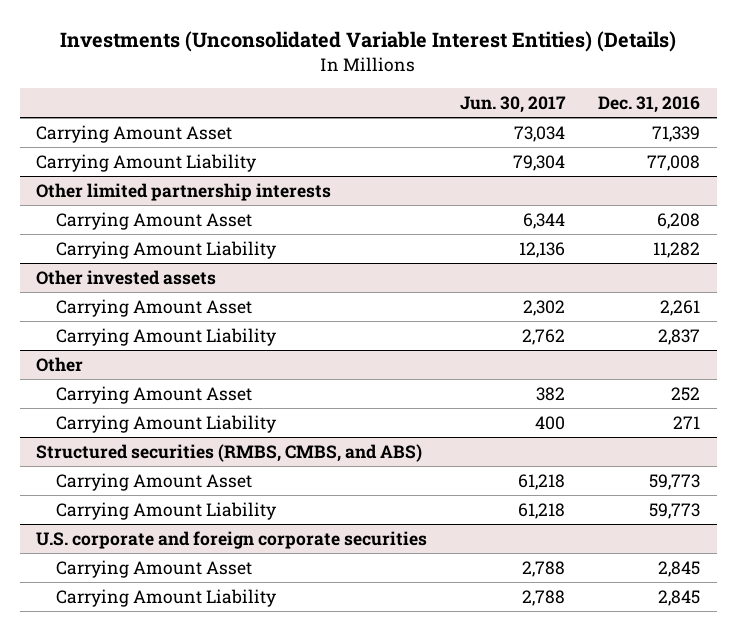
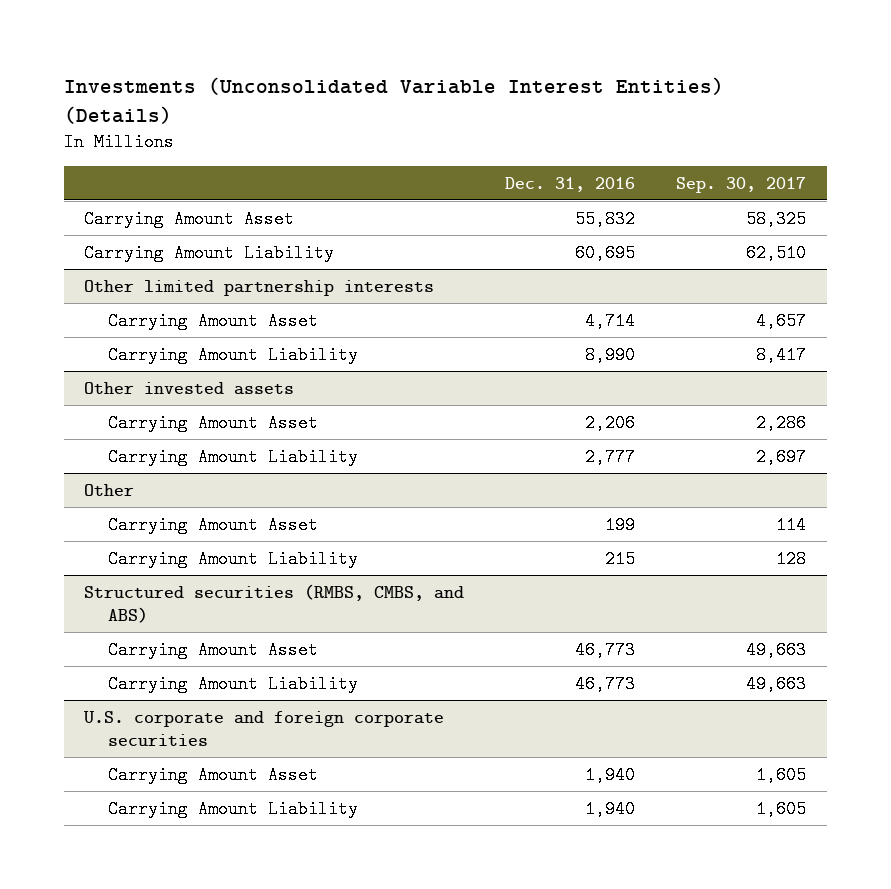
[460,96,567,114] Jun. 30, 2017 -> none
none -> [676,176,807,193] Sep. 30, 2017
[652,125,701,142] 71,339 -> [575,209,636,228] 55,832
[647,154,701,171] 77,008 -> [575,243,636,262] 60,695
[657,212,701,229] 6,208 -> [585,311,636,330] 4,714
[653,241,701,258] 11,282 -> [585,345,636,364] 8,990
[660,299,701,316] 2,261 -> [585,413,636,432] 2,206
[658,328,701,345] 2,837 -> [585,447,636,466] 2,777
[671,386,701,401] 252 -> [605,515,636,534] 199
[673,415,701,429] 271 -> [605,549,636,568] 215
[649,473,701,490] 59,773 -> [575,640,636,659] 46,773
[649,502,701,519] 59,773 -> [575,674,636,693] 46,773
[658,560,701,577] 2,845 -> [585,765,636,784] 1,940
[658,589,701,606] 2,845 -> [585,799,636,818] 1,940

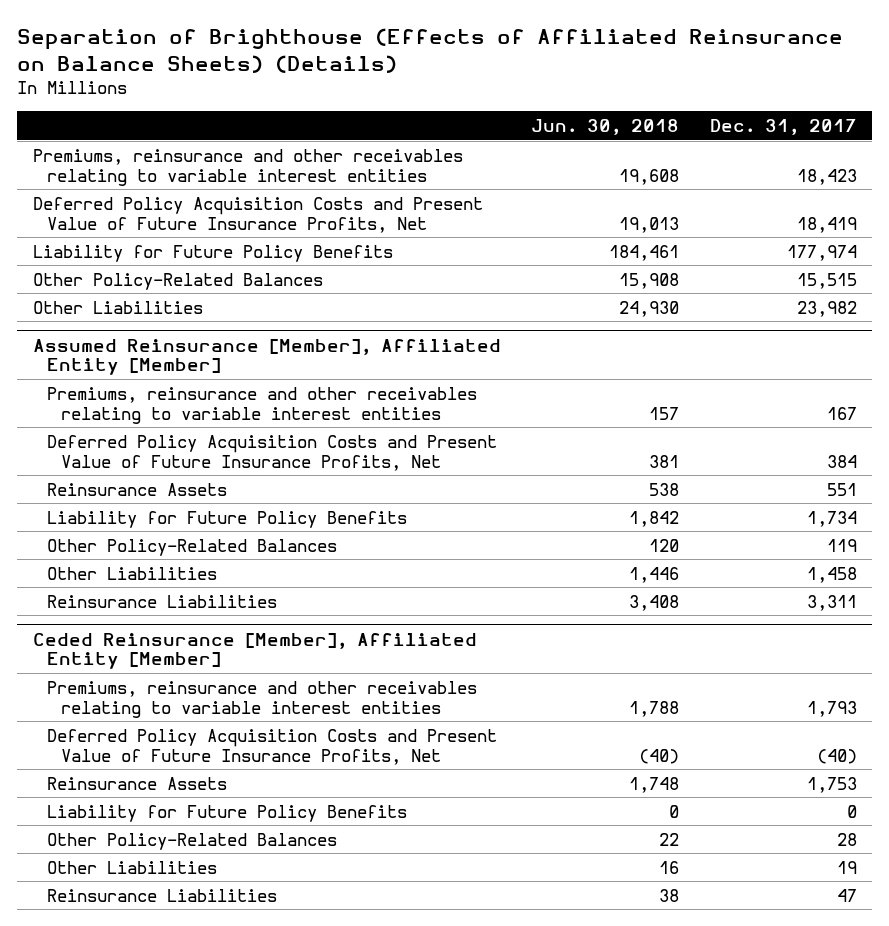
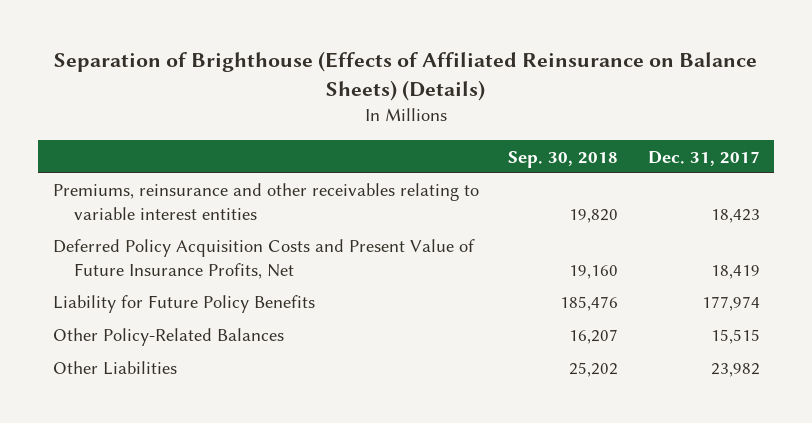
[531,118,680,135] Jun. 30, 2018 -> none
none -> [508,150,619,168] Sep. 30, 2018
[32,338,501,376] Assumed Reinsurance [Member], Affiliated Entity [Member] -> none
[46,386,477,424] Premiums, reinsurance and other receivables relating to variable interest entities -> none
[46,434,497,471] Deferred Policy Acquisition Costs and Present Value of Future Insurance Profits, Net -> none
[46,482,227,496] Reinsurance Assets -> none
[46,510,407,528] Liability for Future Policy Benefits -> none
[46,538,337,556] Other Policy-Related Balances -> none
[46,566,217,580] Other Liabilities -> none
[46,594,277,608] Reinsurance Liabilities -> none
[32,632,477,670] Ceded Reinsurance [Member], Affiliated Entity [Member] -> none
[46,680,477,718] Premiums, reinsurance and other receivables relating to variable interest entities -> none
[46,728,497,765] Deferred Policy Acquisition Costs and Present Value of Future Insurance Profits, Net -> none
[46,776,227,790] Reinsurance Assets -> none
[46,804,407,822] Liability for Future Policy Benefits -> none
[46,832,337,850] Other Policy-Related Balances -> none
[46,860,217,874] Other Liabilities -> none
[46,888,277,902] Reinsurance Liabilities -> none

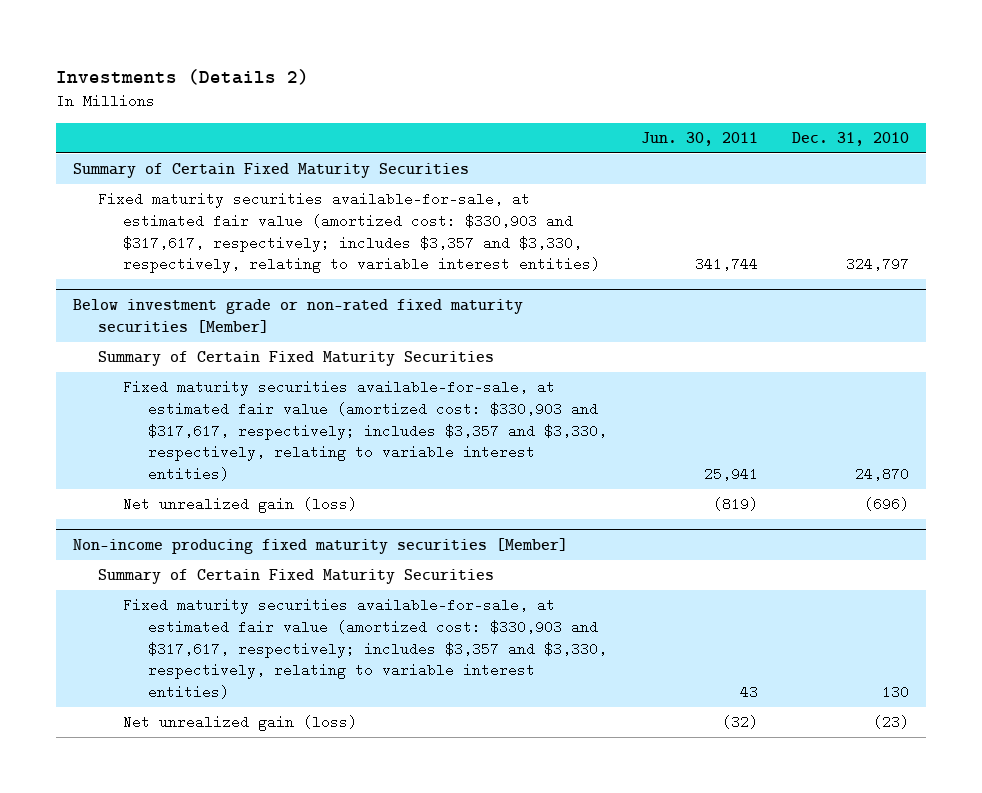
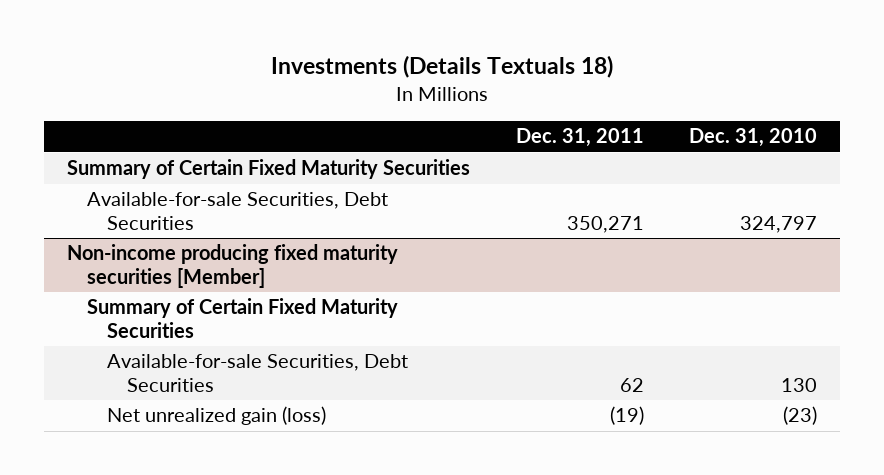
[56,68,310,85] Investments (Details 2) -> [271,55,614,79] Investments (Details Textuals 18)
[640,131,758,146] Jun. 30, 2011 -> none
none -> [515,128,644,148] Dec. 31, 2011
[73,299,524,333] Below investment grade or non-rated fixed maturity securities [Member] -> none
[98,351,495,367] Summary of Certain Fixed Maturity Securities -> none
[123,380,608,481] Fixed maturity securities available-for-sale, at estimated fair value (amortized cost: $330,903 and $317,617, respectively; includes $3,357 and $3,330, respectively, relating to variable interest entities) -> none
[123,497,358,514] Net unrealized gain (loss) -> none
[98,192,601,274] Fixed maturity securities available-for-sale, at estimated fair value (amortized cost: $330,903 and $317,617, respectively; includes $3,357 and $3,330, respectively, relating to variable interest entities) -> [86,192,388,230] Available-for-sale Securities, Debt Securities
[123,598,608,699] Fixed maturity securities available-for-sale, at estimated fair value (amortized cost: $330,903 and $317,617, respectively; includes $3,357 and $3,330, respectively, relating to variable interest entities) -> [107,354,409,392] Available-for-sale Securities, Debt Securities

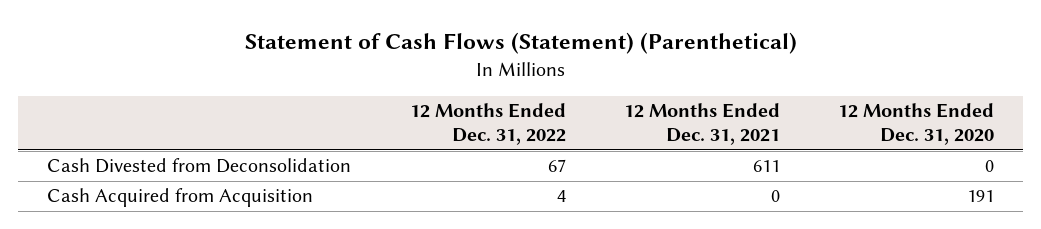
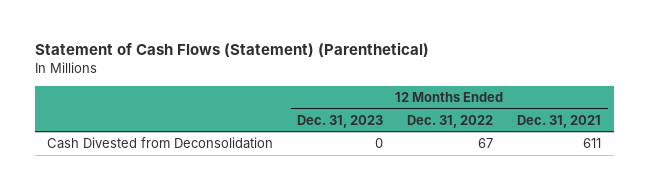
[837,103,994,146] 12 Months Ended Dec. 31, 2020 -> none
none -> [296,114,383,128] Dec. 31, 2023
[47,188,314,208] Cash Acquired from Acquisition -> none

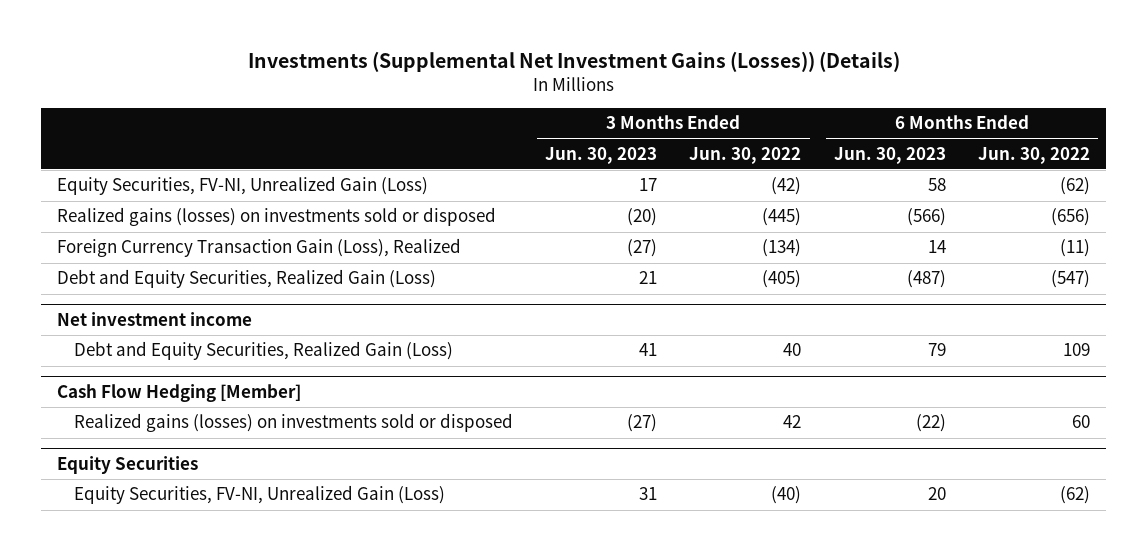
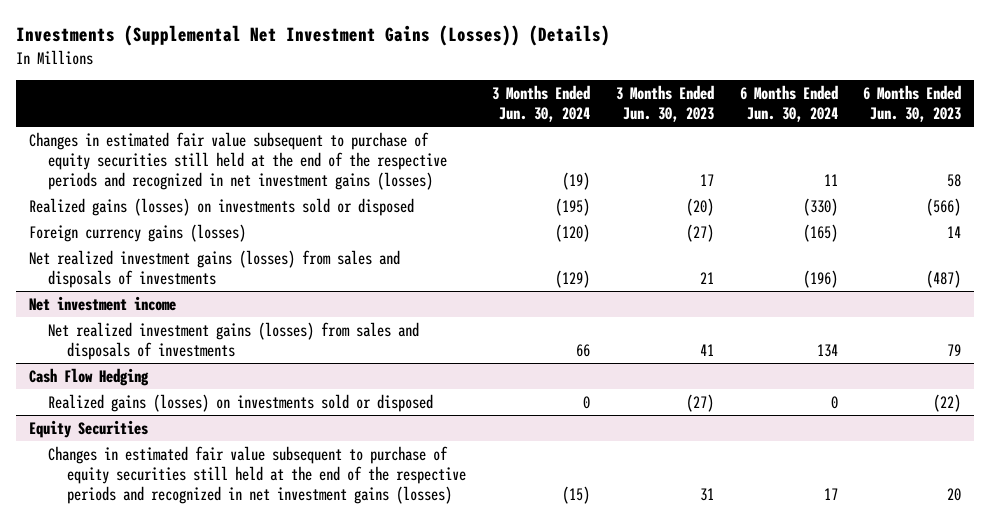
[689,146,802,164] Jun. 30, 2022 -> none
[977,146,1090,164] Jun. 30, 2022 -> none
none -> [491,84,590,123] 3 Months Ended Jun. 30, 2024
none -> [739,84,838,123] 6 Months Ended Jun. 30, 2024
[57,176,429,196] Equity Securities, FV-NI, Unrealized Gain (Loss) -> [28,131,447,191] Changes in estimated fair value subsequent to purchase of equity securities still held at the end of the respective periods and recognized in net investment gains (losses)
[57,238,462,258] Foreign Currency Transaction Gain (Loss), Realized -> [28,223,246,242] Foreign currency gains (losses)
[57,269,437,289] Debt and Equity Securities, Realized Gain (Loss) -> [28,249,400,288] Net realized investment gains (losses) from sales and disposals of investments
[74,341,454,361] Debt and Equity Securities, Realized Gain (Loss) -> [47,321,419,360] Net realized investment gains (losses) from sales and disposals of investments
[57,383,302,402] Cash Flow Hedging [Member] -> [28,367,149,386] Cash Flow Hedging
[74,485,446,505] Equity Securities, FV-NI, Unrealized Gain (Loss) -> [47,445,467,505] Changes in estimated fair value subsequent to purchase of equity securities still held at the end of the respective periods and recognized in net investment gains (losses)

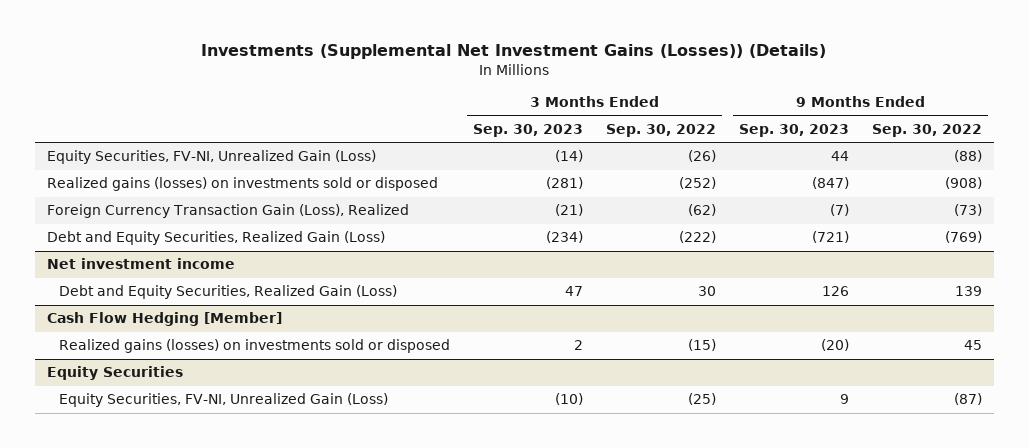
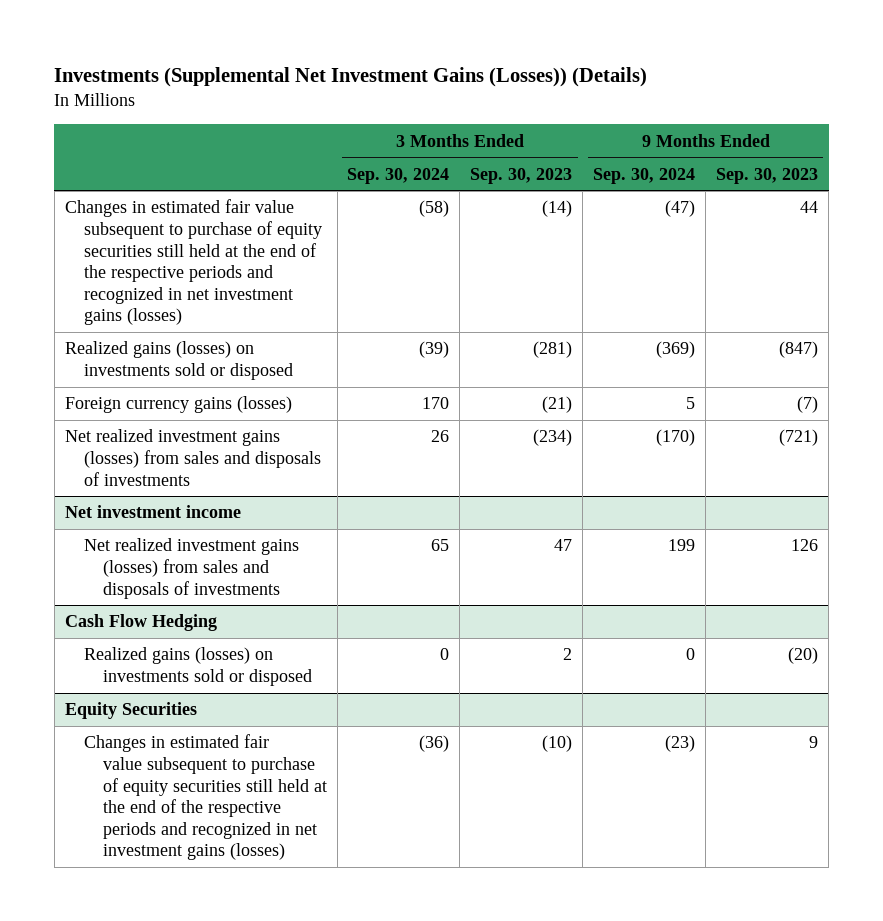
[606,123,717,137] Sep. 30, 2022 -> none
[872,123,983,137] Sep. 30, 2022 -> none
none -> [347,167,450,184] Sep. 30, 2024
none -> [593,167,696,184] Sep. 30, 2024
[46,150,376,165] Equity Securities, FV-NI, Unrealized Gain (Loss) -> [64,199,322,326] Changes in estimated fair value subsequent to purchase of equity securities still held at the end of the respective periods and recognized in net investment gains (losses)
[46,204,409,219] Foreign Currency Transaction Gain (Loss), Realized -> [64,396,292,414] Foreign currency gains (losses)
[46,231,385,246] Debt and Equity Securities, Realized Gain (Loss) -> [64,429,321,486] Net realized investment gains (losses) from sales and disposals of investments
[59,285,398,300] Debt and Equity Securities, Realized Gain (Loss) -> [83,538,299,599] Net realized investment gains (losses) from sales and disposals of investments
[46,312,282,327] Cash Flow Hedging [Member] -> [64,614,217,632] Cash Flow Hedging
[59,393,389,408] Equity Securities, FV-NI, Unrealized Gain (Loss) -> [83,734,327,861] Changes in estimated fair value subsequent to purchase of equity securities still held at the end of the respective periods and recognized in net investment gains (losses)

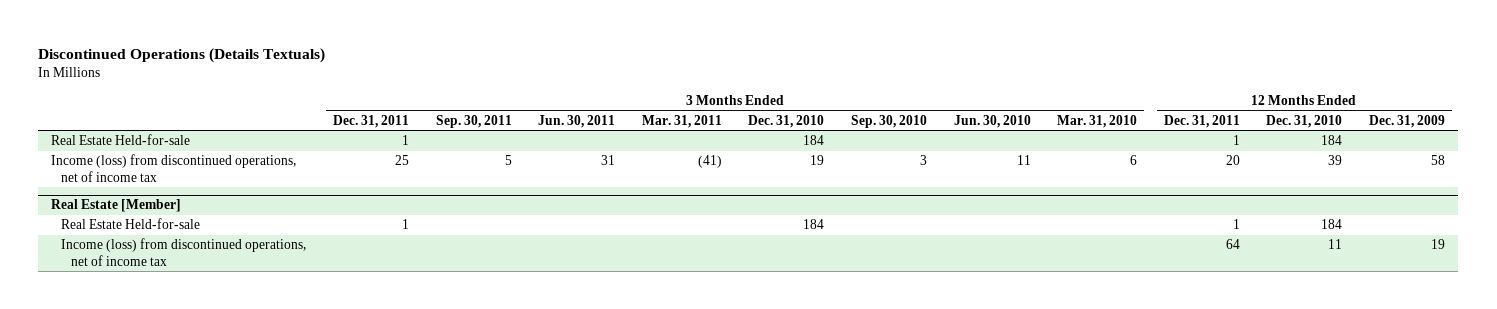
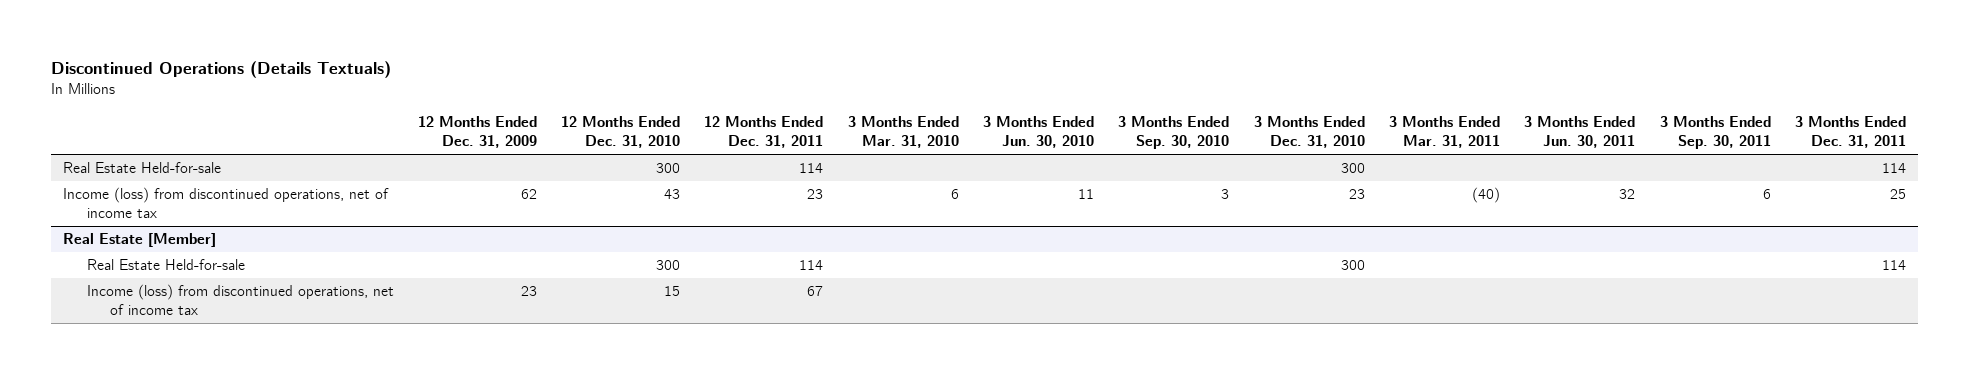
[401,135,409,146] 1 -> [1881,163,1906,174] 114
[803,135,825,146] 184 -> [1340,163,1365,174] 300
[1232,135,1240,146] 1 -> [799,163,824,174] 114
[1321,135,1343,146] 184 -> [656,163,681,174] 300
[504,155,512,166] 5 -> [1762,189,1771,200] 6
[601,155,616,166] 31 -> [1619,189,1636,200] 32
[697,155,722,169] (41) -> [1472,187,1501,204] (40)
[810,155,825,166] 19 -> [1348,189,1365,200] 23
[1225,155,1240,166] 20 -> [807,189,824,200] 23
[1328,155,1343,166] 39 -> [664,189,681,200] 43
[1431,155,1446,166] 58 -> [520,189,537,200] 62
[401,219,409,230] 1 -> [1881,260,1906,271] 114
[803,219,825,230] 184 -> [1340,260,1365,271] 300
[1232,219,1240,230] 1 -> [799,260,824,271] 114
[1321,219,1343,230] 184 -> [656,260,681,271] 300
[1225,239,1240,250] 64 -> [807,286,824,297] 67
[1328,239,1343,250] 11 -> [664,286,681,297] 15
[1431,239,1446,250] 19 -> [520,286,537,297] 23

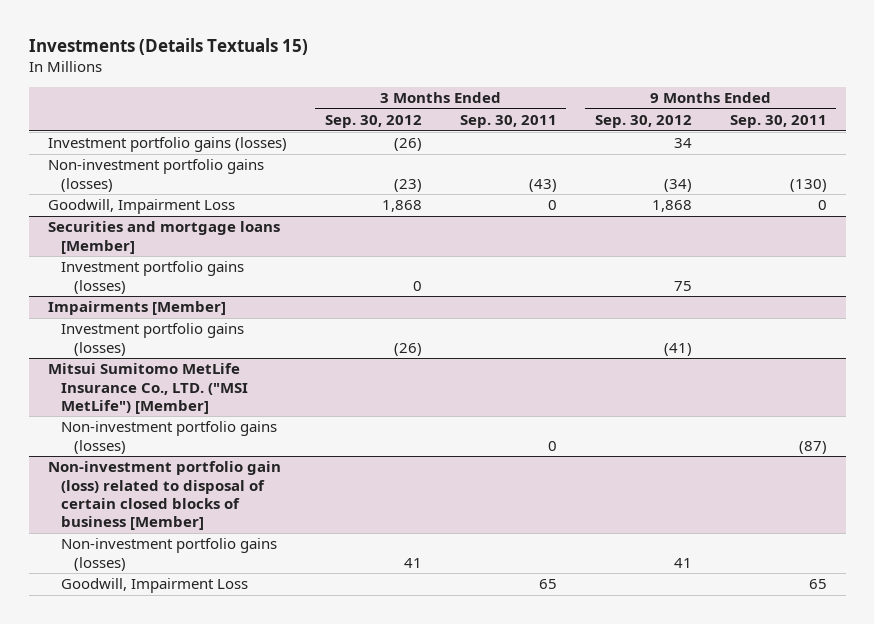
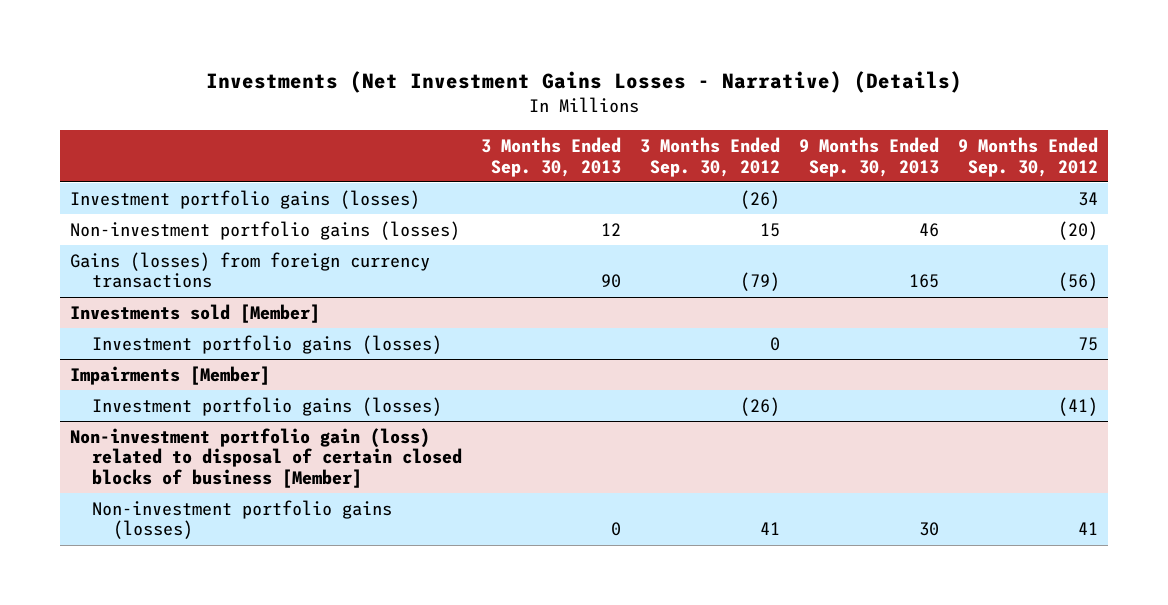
[28,37,308,55] Investments (Details Textuals 15) -> [205,71,962,94] Investments (Net Investment Gains Losses - Narrative) (Details)
[459,114,557,128] Sep. 30, 2011 -> none
[729,114,827,128] Sep. 30, 2011 -> none
none -> [480,136,621,177] 3 Months Ended Sep. 30, 2013
none -> [798,136,939,177] 9 Months Ended Sep. 30, 2013
[47,199,235,215] Goodwill, Impairment Loss -> none
[47,221,280,254] Securities and mortgage loans [Member] -> none
[393,178,422,192] (23) -> [759,222,780,237] 15
[663,178,692,192] (34) -> [1058,220,1099,240] (20)
none -> [69,251,430,289] Gains (losses) from foreign currency transactions
none -> [69,303,320,323] Investments sold [Member]
[47,363,248,414] Mitsui Sumitomo MetLife Insurance Co., LTD. ("MSI MetLife") [Member] -> none
[60,421,277,454] Non-investment portfolio gains (losses) -> none
[60,578,248,594] Goodwill, Impairment Loss -> none

